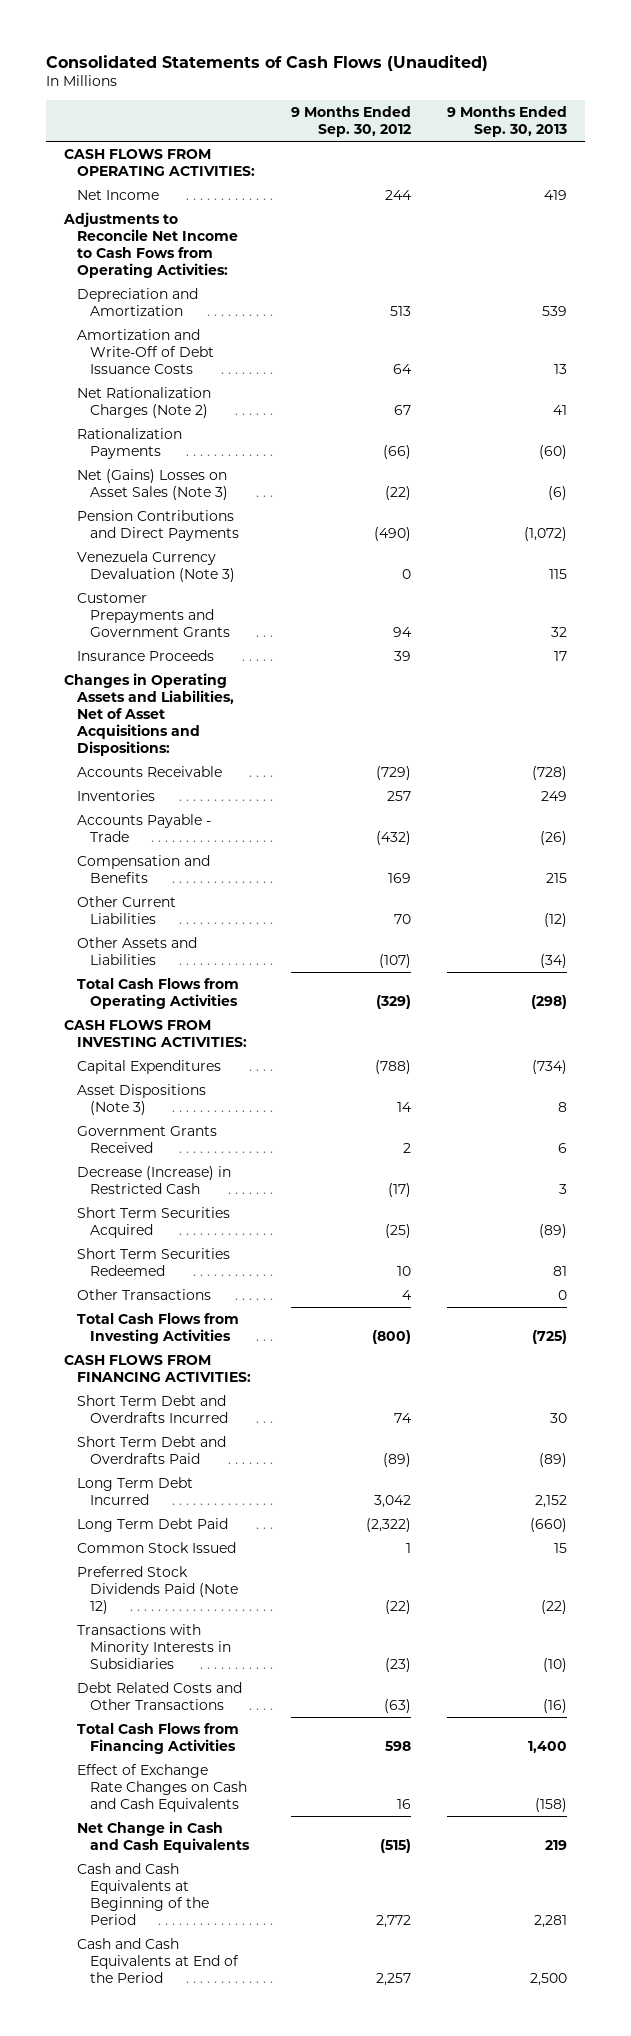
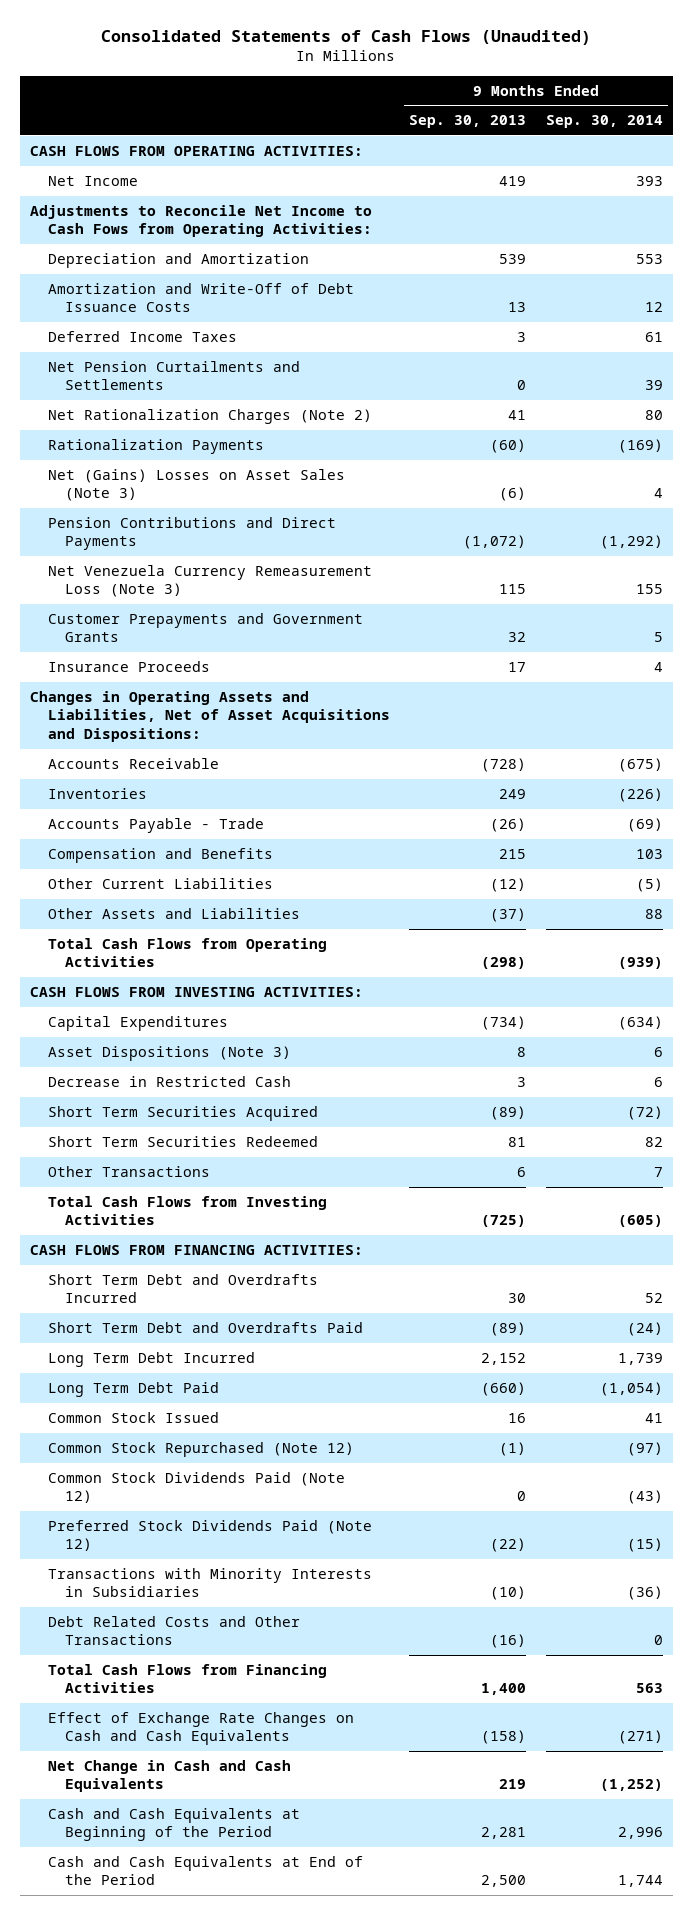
[291,106,412,138] 9 Months Ended Sep. 30, 2012 -> none
none -> [546,115,664,129] Sep. 30, 2014
none -> [47,330,237,342] Deferred Income Taxes
none -> [47,360,300,391] Net Pension Curtailments and Settlements
[77,550,236,582] Venezuela Currency Devaluation (Note 3) -> [47,564,372,598] Net Venezuela Currency Remeasurement Loss (Note 3)
[540,953,568,968] (34) -> [490,907,527,922] (37)
[77,1125,218,1153] Government Grants Received -> none
[77,1165,232,1194] Decrease (Increase) in Restricted Cash -> [47,1075,291,1087] Decrease in Restricted Cash
[558,1289,568,1300] 0 -> [517,1166,527,1177] 6
[554,1542,568,1553] 15 -> [508,1412,527,1423] 16
none -> [47,1441,354,1457] Common Stock Repurchased (Note 12)
none -> [47,1471,345,1504] Common Stock Dividends Paid (Note 12)

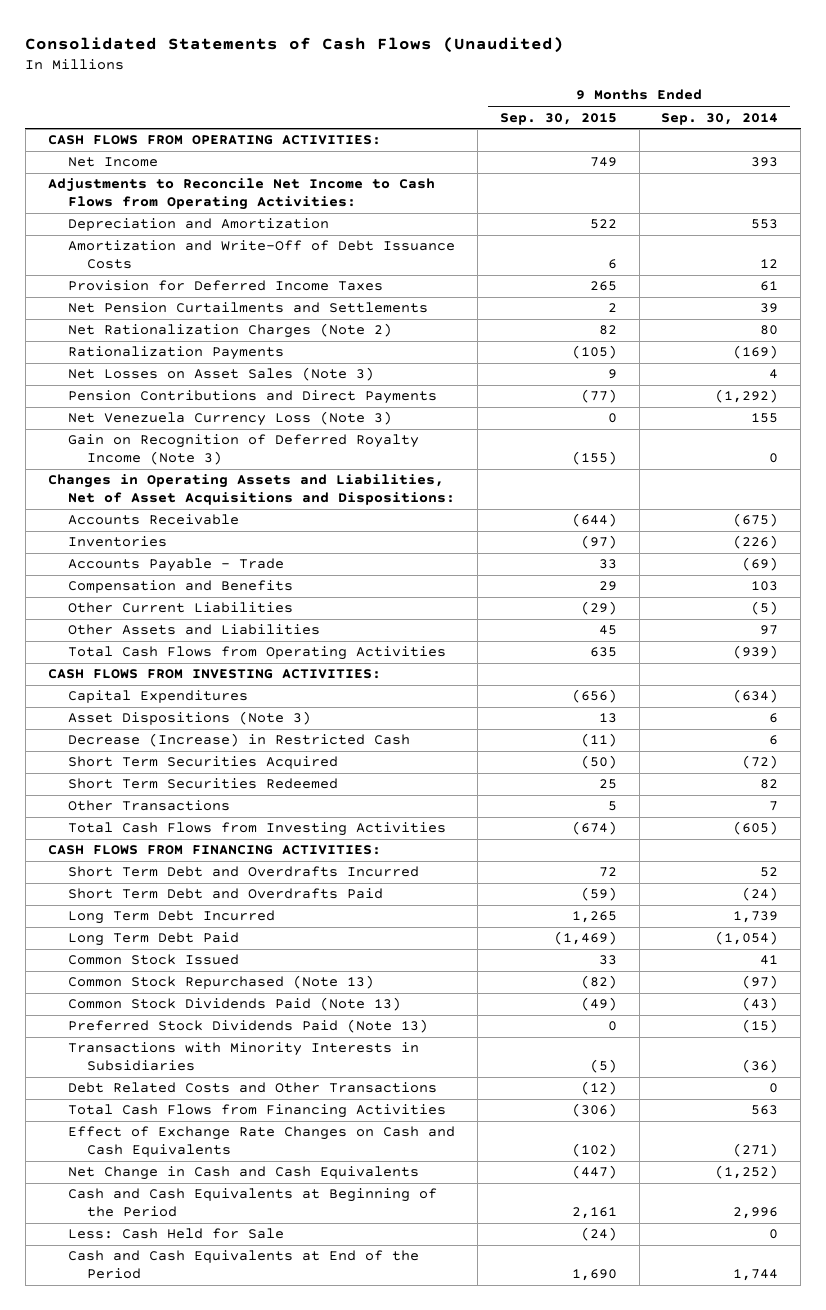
[409,115,527,129] Sep. 30, 2013 -> none
none -> [499,112,617,125] Sep. 30, 2015
[29,204,372,238] Adjustments to Reconcile Net Income to Cash Fows from Operating Activities: -> [47,178,435,211] Adjustments to Reconcile Net Income to Cash Flows from Operating Activities:
[47,330,237,342] Deferred Income Taxes -> [67,280,383,292] Provision for Deferred Income Taxes
[47,468,345,502] Net (Gains) Losses on Asset Sales (Note 3) -> [67,367,374,382] Net Losses on Asset Sales (Note 3)
[47,612,363,643] Customer Prepayments and Government Grants -> none
[47,660,210,672] Insurance Proceeds -> none
[47,564,372,598] Net Venezuela Currency Remeasurement Loss (Note 3) -> [67,411,392,427] Net Venezuela Currency Loss (Note 3)
none -> [67,434,419,466] Gain on Recognition of Deferred Royalty Income (Note 3)
[645,908,664,919] 88 -> [760,625,779,636] 97
[47,1075,291,1087] Decrease in Restricted Cash -> [67,733,410,748] Decrease (Increase) in Restricted Cash
[47,1441,354,1457] Common Stock Repurchased (Note 12) -> [67,975,374,990] Common Stock Repurchased (Note 13)
[47,1471,345,1504] Common Stock Dividends Paid (Note 12) -> [67,997,401,1012] Common Stock Dividends Paid (Note 13)
[47,1519,372,1552] Preferred Stock Dividends Paid (Note 12) -> [67,1019,428,1034] Preferred Stock Dividends Paid (Note 13)
none -> [67,1228,284,1240] Less: Cash Held for Sale

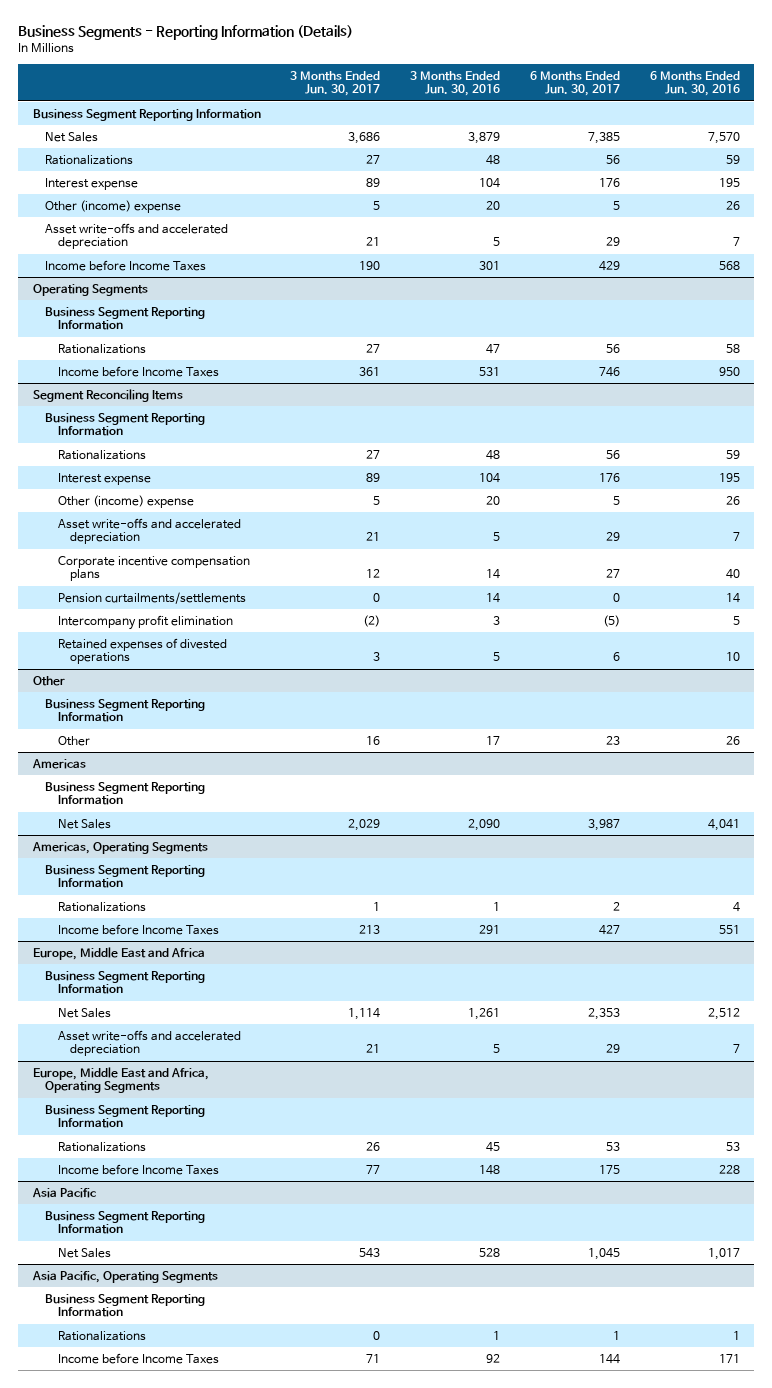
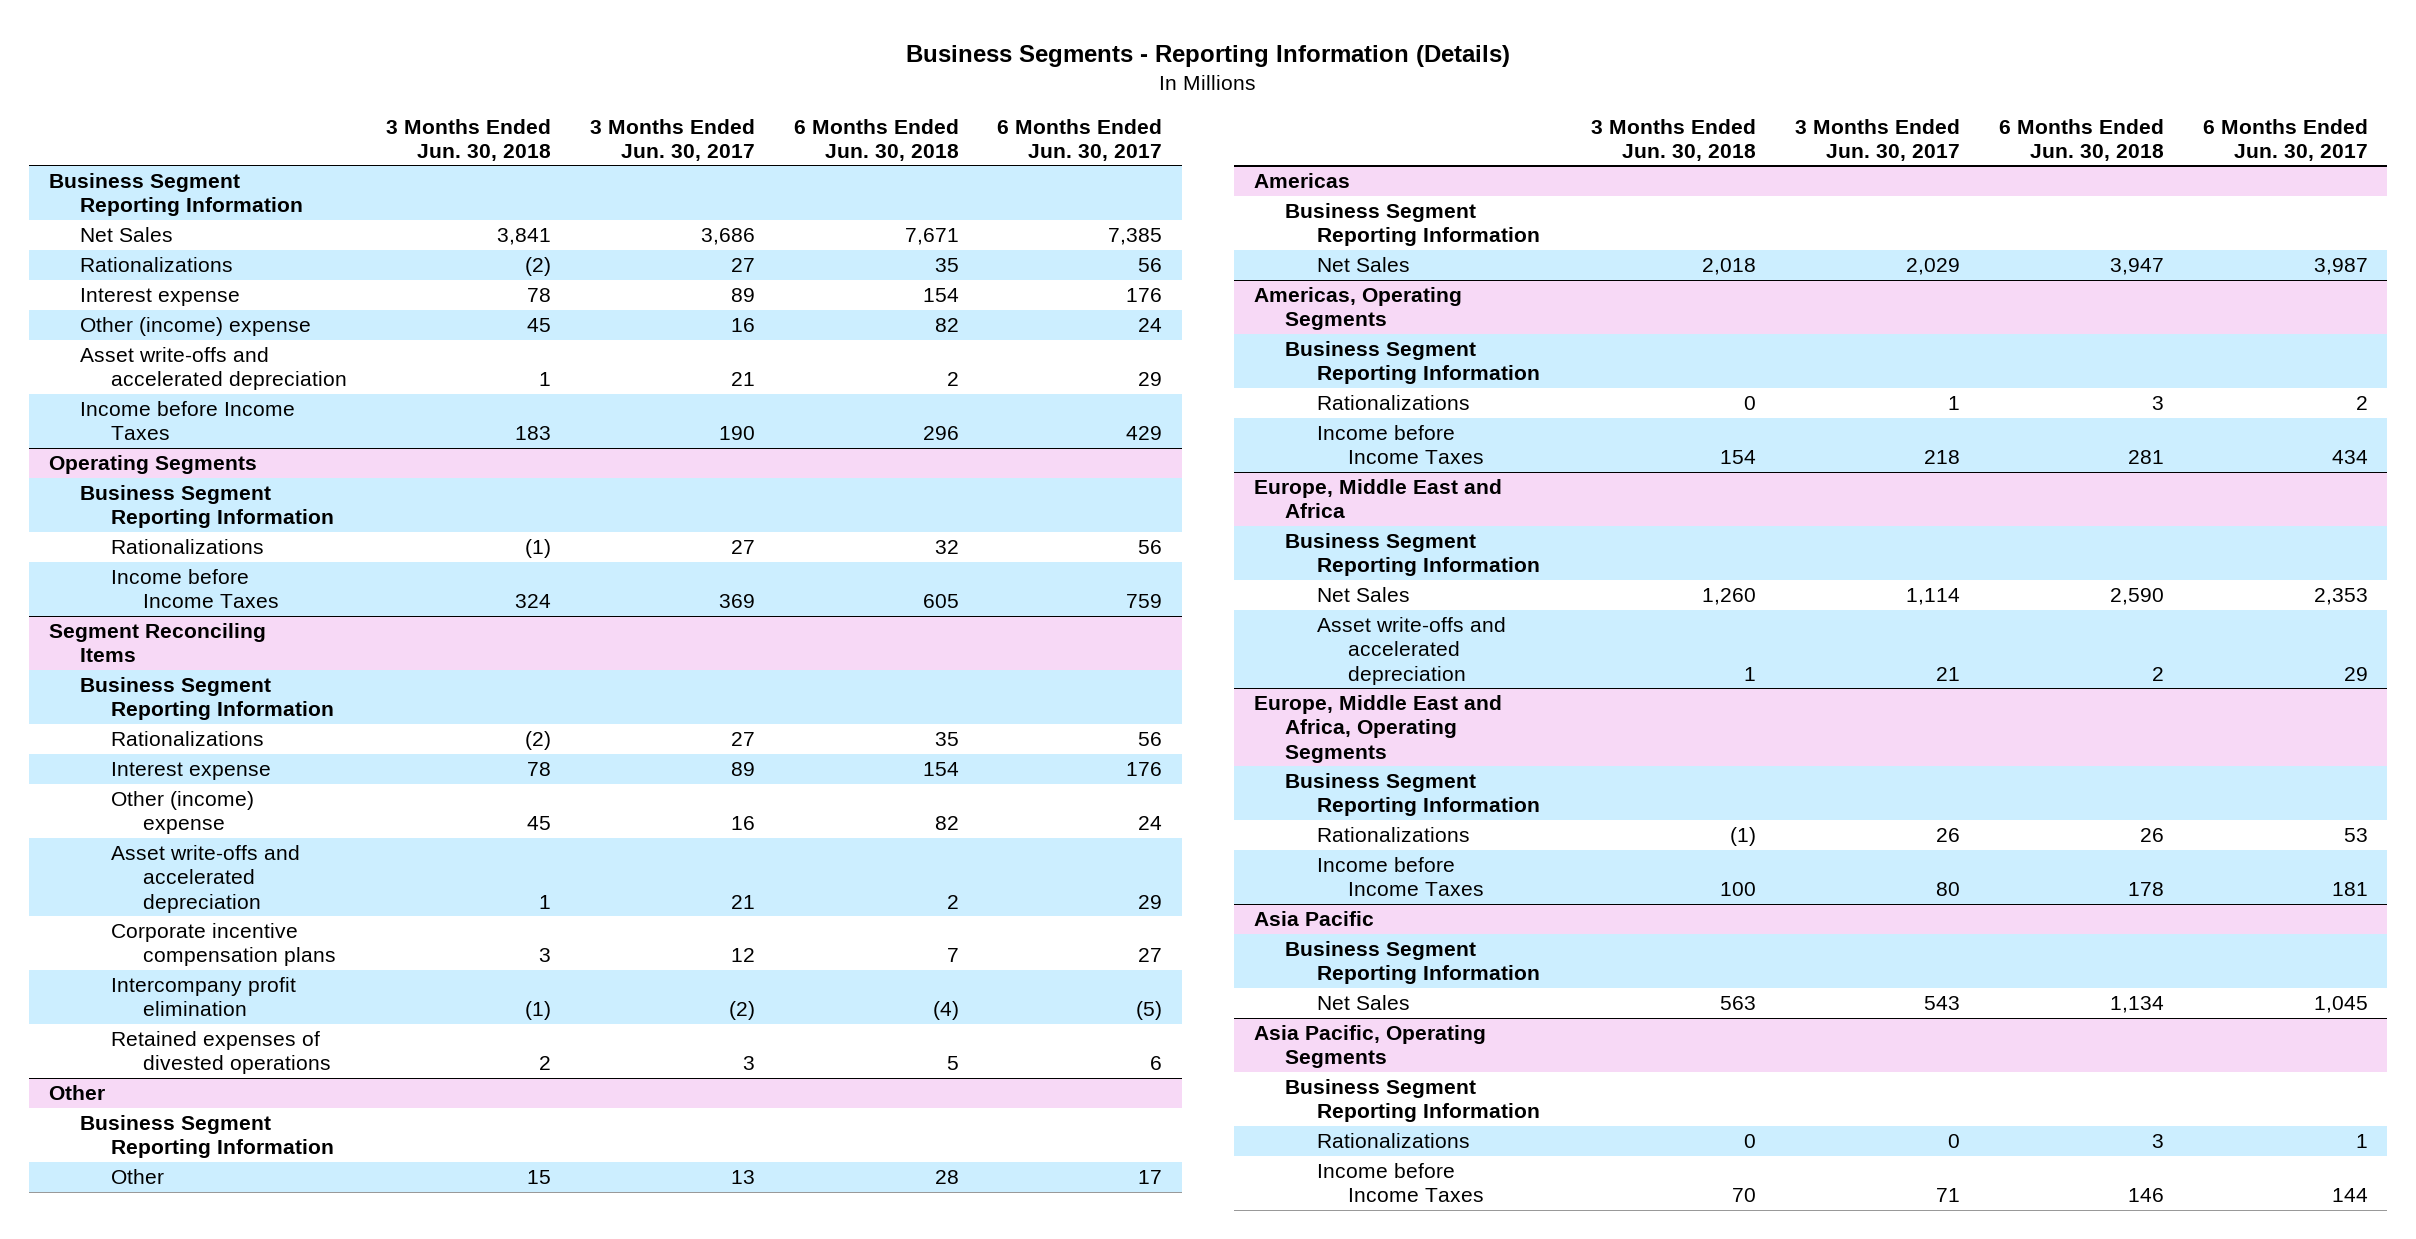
[410,70,501,97] 3 Months Ended Jun. 30, 2016 -> none
[649,70,740,97] 6 Months Ended Jun. 30, 2016 -> none
none -> [386,118,552,161] 3 Months Ended Jun. 30, 2018
none -> [793,118,959,161] 6 Months Ended Jun. 30, 2018
[373,200,381,210] 5 -> [730,318,755,333] 16
[612,200,620,210] 5 -> [1138,318,1163,333] 24
[359,366,381,376] 361 -> [718,594,755,609] 369
[598,366,620,377] 746 -> [1126,594,1163,609] 759
[373,495,381,505] 5 -> [730,816,755,831] 16
[612,495,620,505] 5 -> [1138,816,1163,831] 24
[57,591,246,604] Pension curtailments/settlements -> none
[366,735,381,745] 16 -> [730,1170,755,1185] 13
[605,735,620,745] 23 -> [1138,1170,1163,1185] 17
[359,924,381,934] 213 -> [1924,450,1961,465] 218
[598,924,620,935] 427 -> [2331,450,2368,465] 434
[366,1164,381,1174] 77 -> [1936,882,1961,897] 80
[598,1164,620,1174] 175 -> [2331,882,2368,897] 181

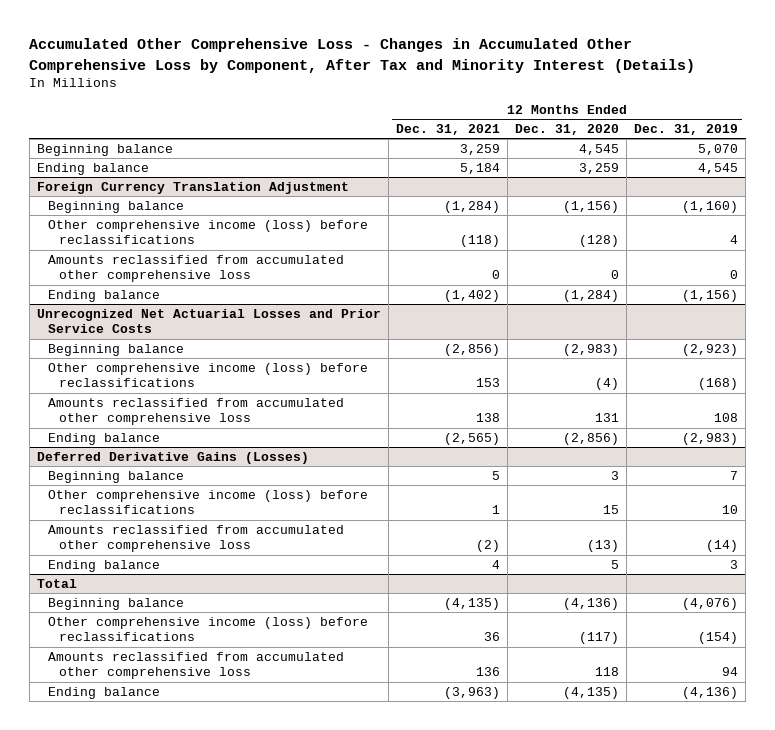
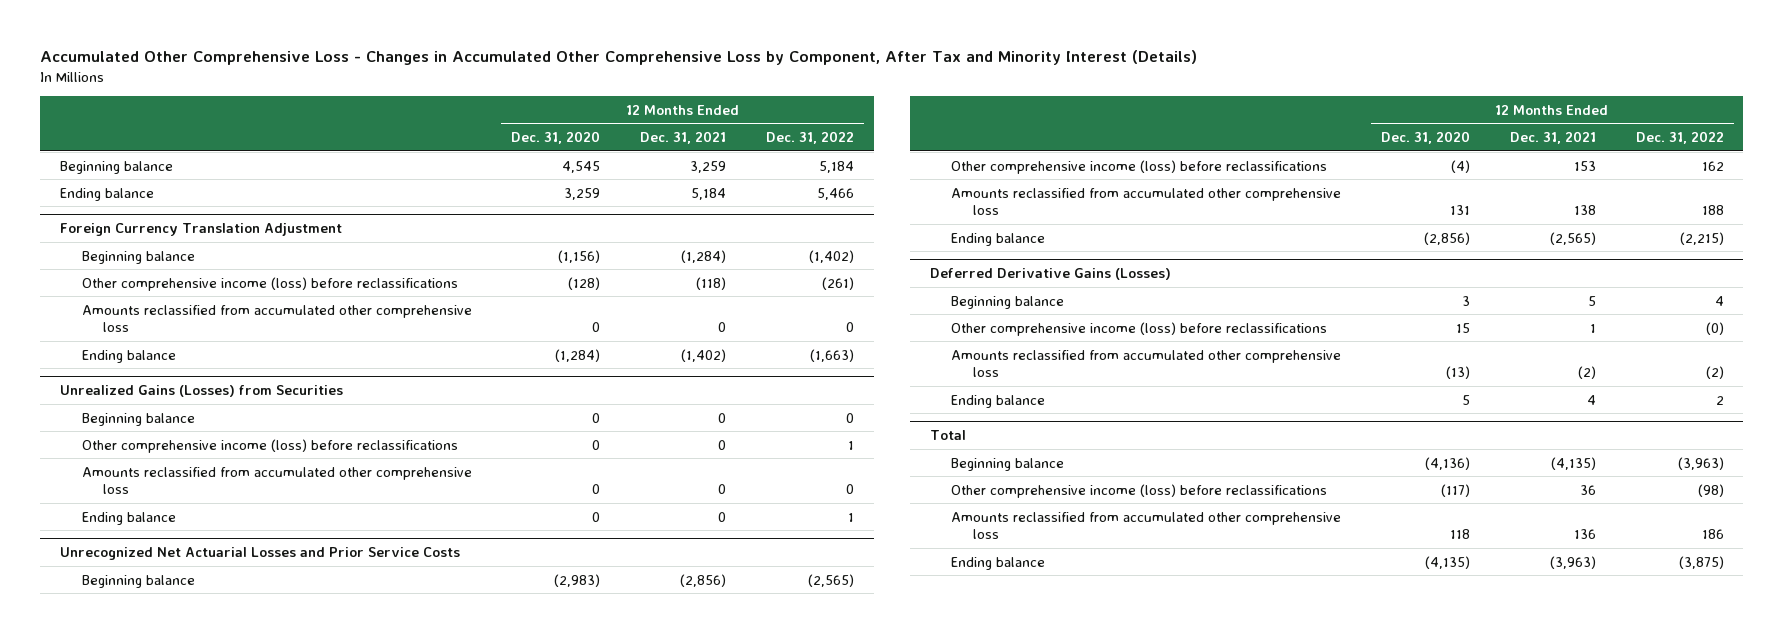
[634,124,739,136] Dec. 31, 2019 -> none
none -> [766,131,855,145] Dec. 31, 2022
none -> [60,385,344,398] Unrealized Gains (Losses) from Securities
none -> [81,412,195,426] Beginning balance
none -> [81,438,458,453] Other comprehensive income (loss) before reclassifications
none -> [81,466,472,494] Amounts reclassified from accumulated other comprehensive loss
none -> [81,511,176,525] Ending balance

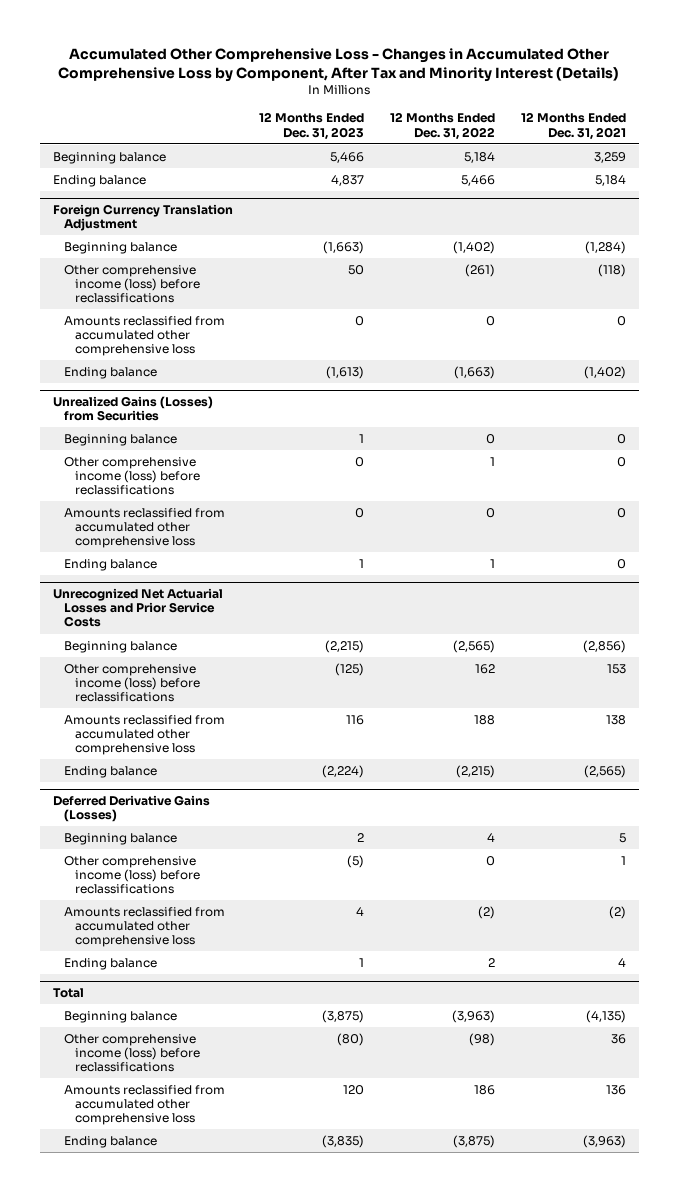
[511,131,601,145] Dec. 31, 2020 -> none
none -> [258,112,364,140] 12 Months Ended Dec. 31, 2023
[1705,321,1724,335] (0) -> [485,855,495,866] 0

